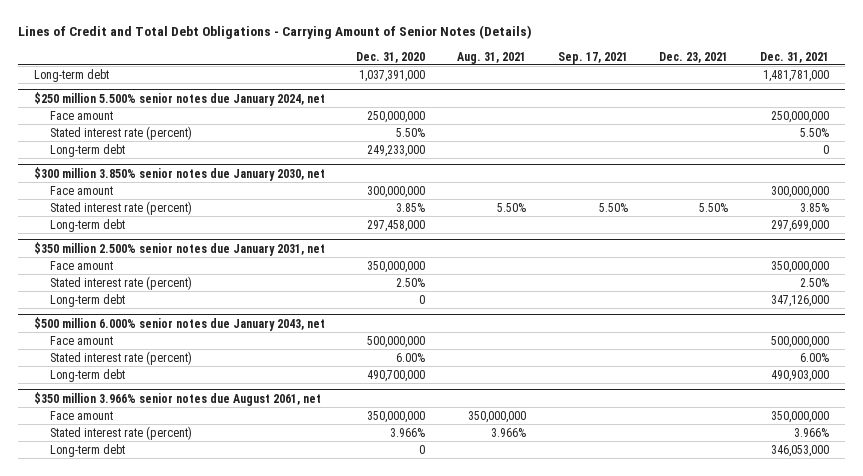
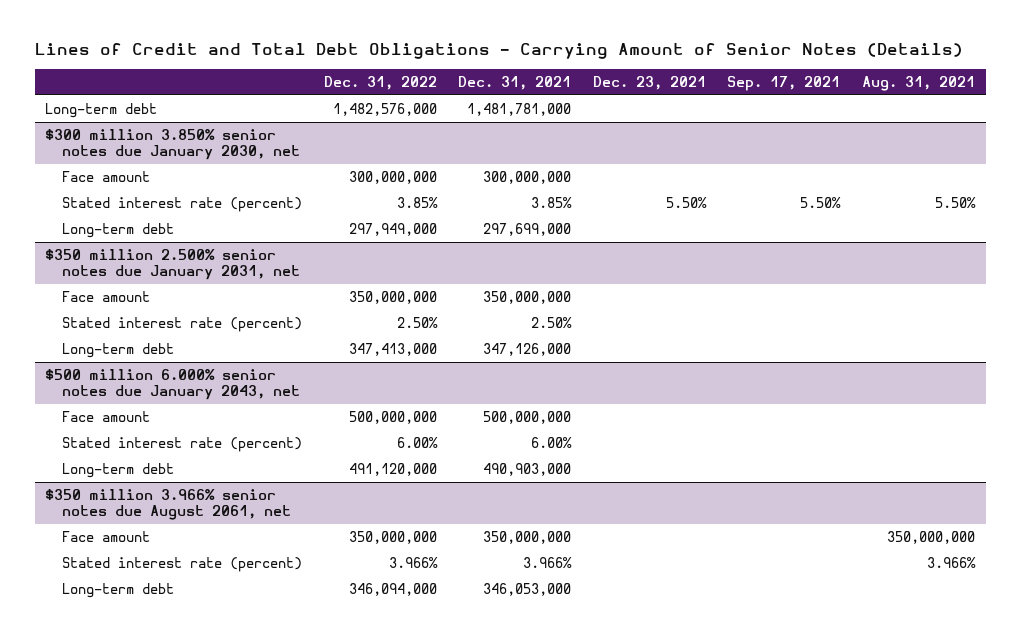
[356,51,426,63] Dec. 31, 2020 -> none
none -> [323,75,437,90] Dec. 31, 2022
[33,91,325,106] $250 million 5.500% senior notes due January 2024, net -> none
[50,110,114,120] Face amount -> none
[50,125,193,140] Stated interest rate (percent) -> none
[50,143,126,157] Long-term debt -> none

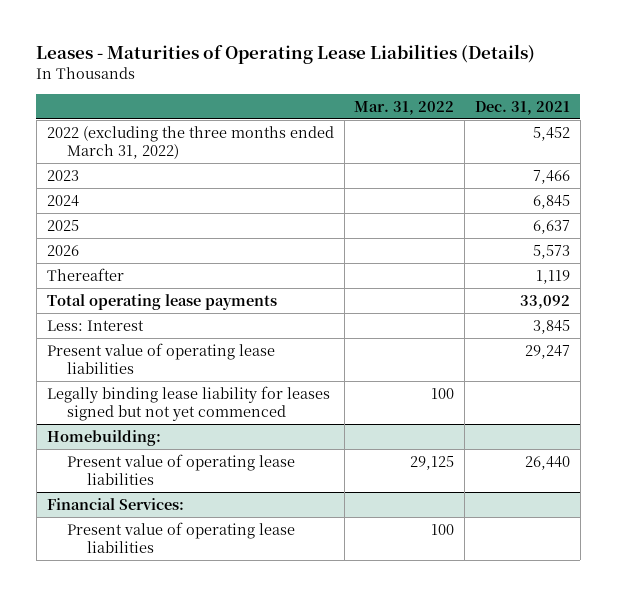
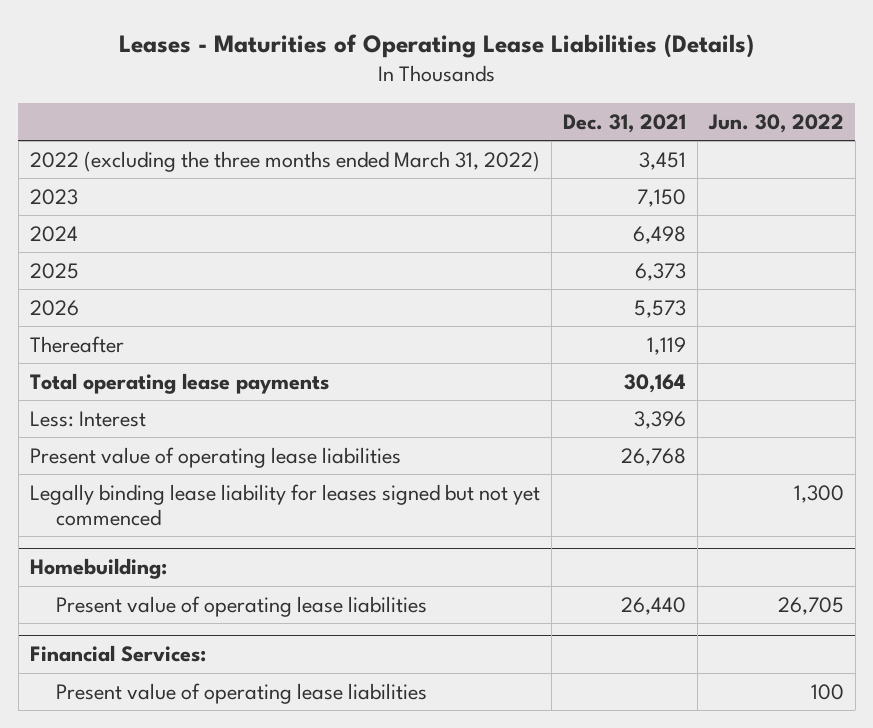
[354,100,455,115] Mar. 31, 2022 -> none
none -> [707,113,844,133] Jun. 30, 2022
[533,126,571,141] 5,452 -> [638,151,686,170] 3,451
[533,169,571,184] 7,466 -> [636,188,686,207] 7,150
[533,194,571,209] 6,845 -> [632,225,686,244] 6,498
[533,219,571,234] 6,637 -> [634,262,686,281] 6,373
[520,294,571,309] 33,092 -> [623,373,686,393] 30,164
[533,319,571,334] 3,845 -> [633,410,686,429] 3,396
[525,344,571,359] 29,247 -> [620,447,686,466] 26,768

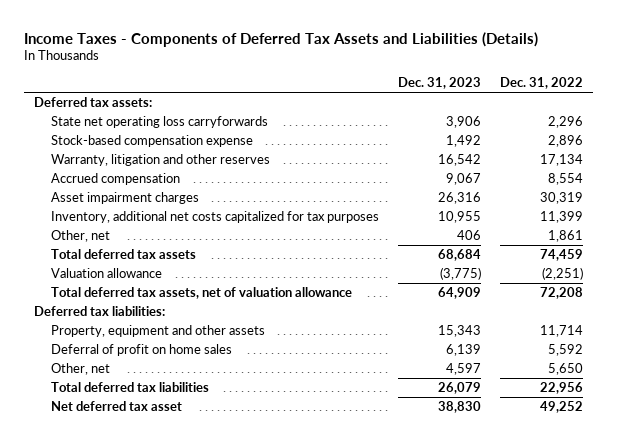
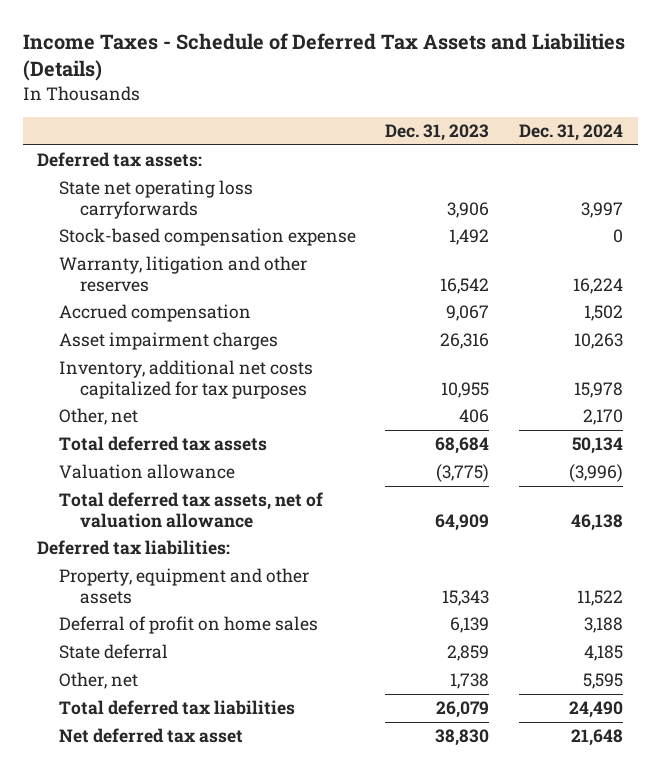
[24,31,539,47] Income Taxes - Components of Deferred Tax Assets and Liabilities (Details) -> [22,33,625,82] Income Taxes - Schedule of Deferred Tax Assets and Liabilities (Details)
[500,77,584,90] Dec. 31, 2022 -> none
none -> [519,124,624,142] Dec. 31, 2024
none -> [58,644,168,660] State deferral
[446,363,482,376] 4,597 -> [450,673,490,690] 1,738

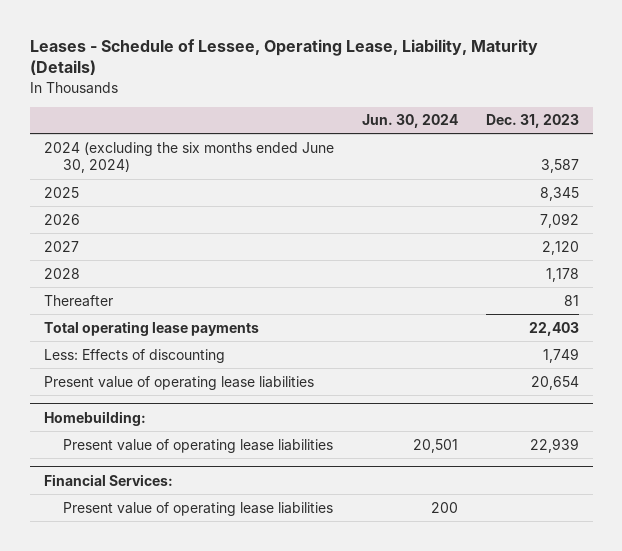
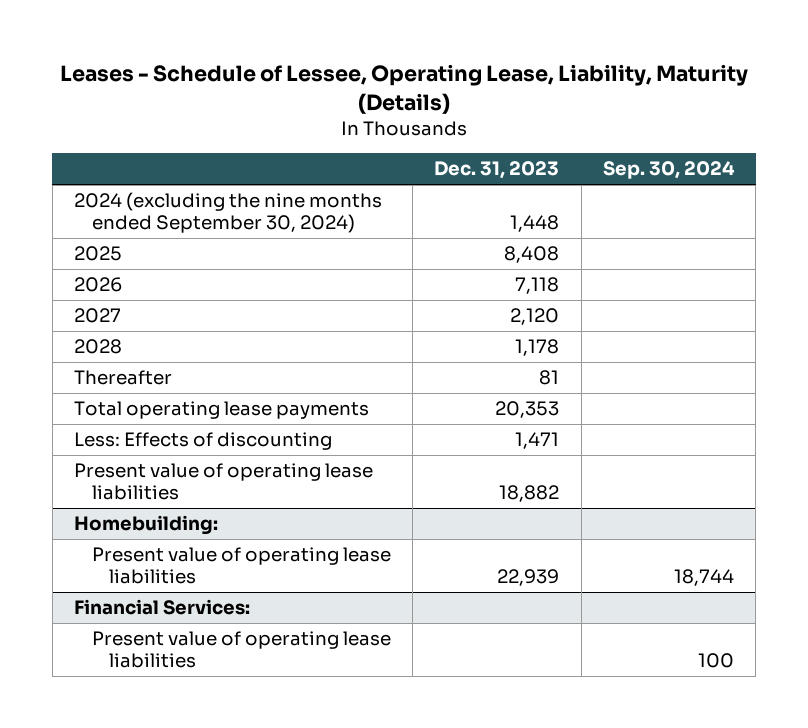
[361,114,458,129] Jun. 30, 2024 -> none
none -> [603,161,736,180] Sep. 30, 2024
[43,141,334,174] 2024 (excluding the six months ended June 30, 2024) -> [74,192,383,234] 2024 (excluding the nine months ended September 30, 2024)
[540,159,579,174] 3,587 -> [510,215,560,233] 1,448
[539,186,579,201] 8,345 -> [504,246,560,264] 8,408
[539,212,579,228] 7,092 -> [515,277,560,295] 7,118
[528,321,579,336] 22,403 -> [495,401,560,419] 20,353
[542,347,579,363] 1,749 -> [515,432,560,450] 1,471
[530,375,579,390] 20,654 -> [499,485,560,503] 18,882

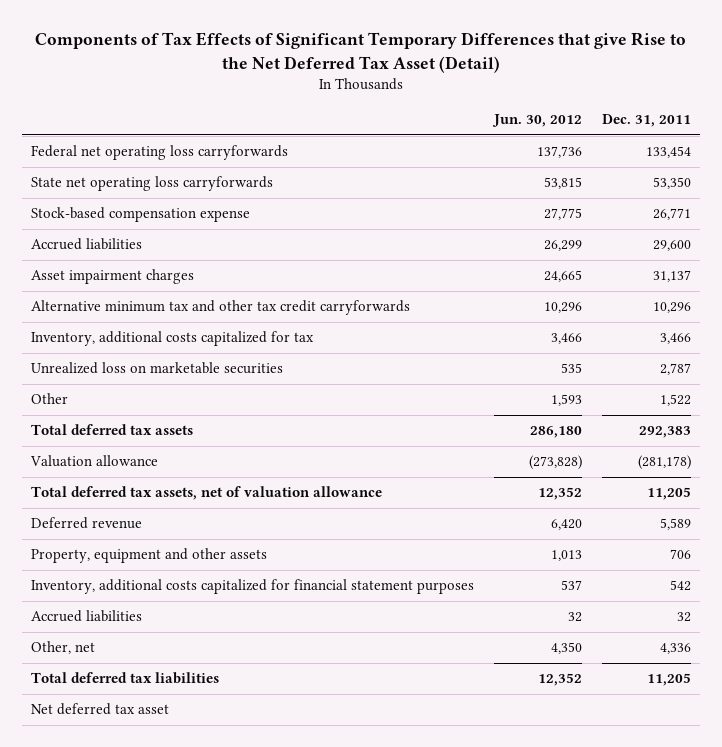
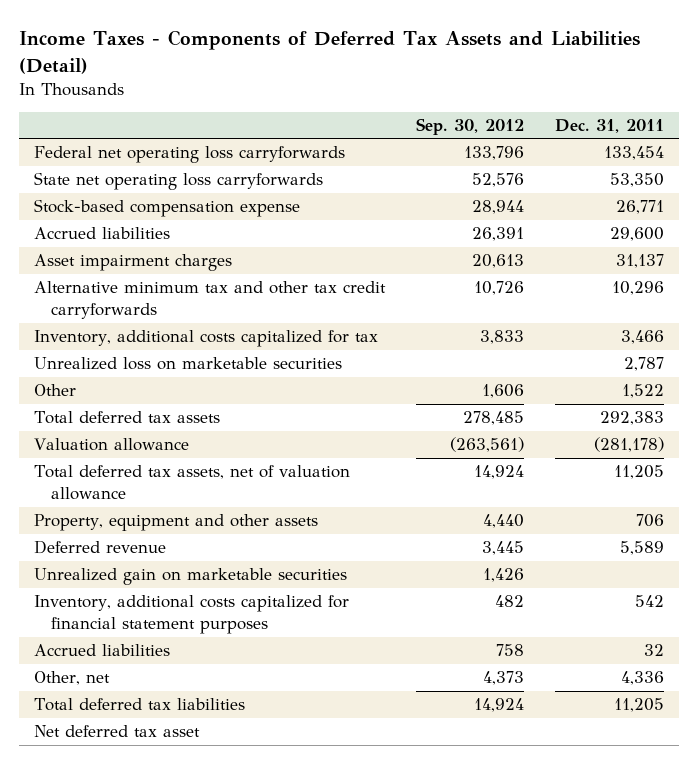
[35,32,687,73] Components of Tax Effects of Significant Temporary Differences that give Rise to the Net Deferred Tax Asset (Detail) -> [19,30,641,74] Income Taxes - Components of Deferred Tax Assets and Liabilities (Detail)
[492,114,583,128] Jun. 30, 2012 -> none
none -> [415,117,524,135] Sep. 30, 2012
[31,517,143,530] Deferred revenue -> [34,540,167,555] Deferred revenue
none -> [34,568,348,586] Unrealized gain on marketable securities

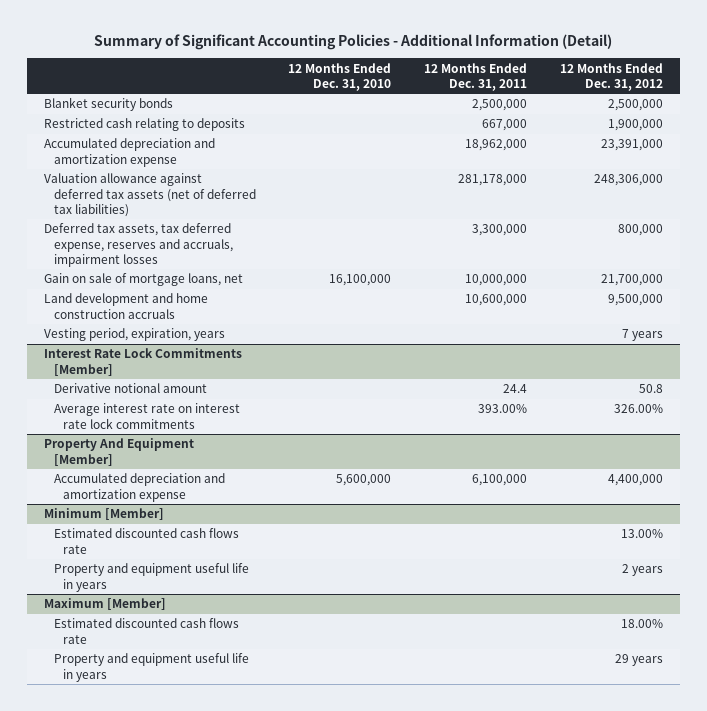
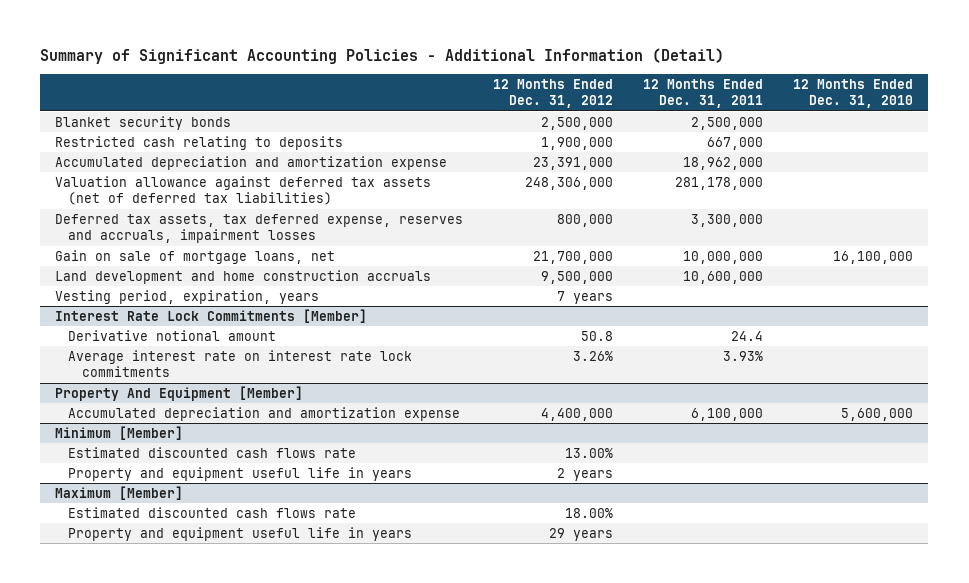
[478,404,528,414] 393.00% -> [723,350,764,361] 3.93%
[614,404,664,414] 326.00% -> [573,350,614,361] 3.26%

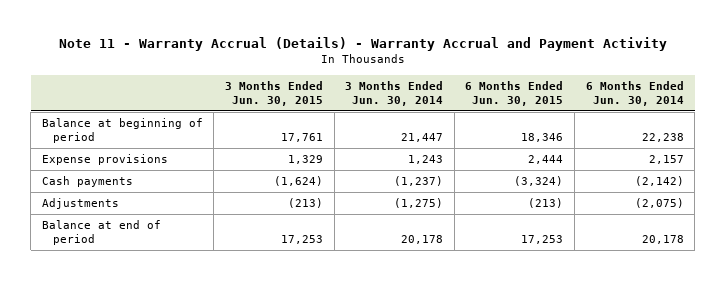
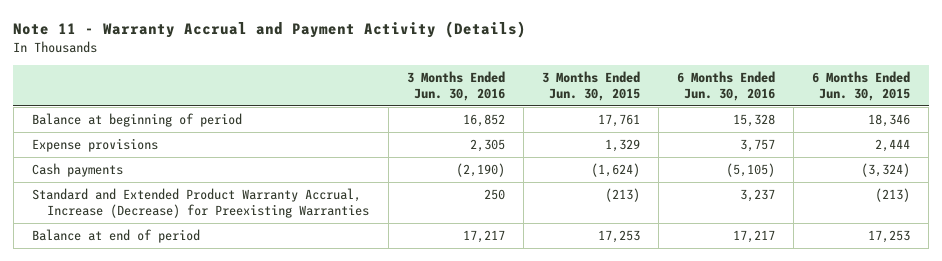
[58,37,667,52] Note 11 - Warranty Accrual (Details) - Warranty Accrual and Payment Activity -> [13,20,527,38] Note 11 - Warranty Accrual and Payment Activity (Details)
[345,80,444,107] 3 Months Ended Jun. 30, 2014 -> none
[585,80,684,107] 6 Months Ended Jun. 30, 2014 -> none
none -> [406,71,505,101] 3 Months Ended Jun. 30, 2016
none -> [676,71,775,101] 6 Months Ended Jun. 30, 2016
[41,198,119,210] Adjustments -> [31,188,370,218] Standard and Extended Product Warranty Accrual, Increase (Decrease) for Preexisting Warranties

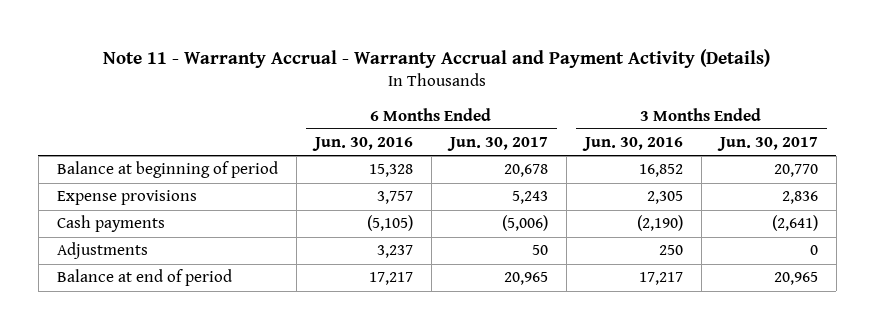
[13,20,527,38] Note 11 - Warranty Accrual and Payment Activity (Details) -> [103,48,771,68] Note 11 - Warranty Accrual - Warranty Accrual and Payment Activity (Details)
[541,71,640,101] 3 Months Ended Jun. 30, 2015 -> none
[811,71,910,101] 6 Months Ended Jun. 30, 2015 -> none
none -> [446,137,548,152] Jun. 30, 2017
none -> [716,137,818,152] Jun. 30, 2017
[31,188,370,218] Standard and Extended Product Warranty Accrual, Increase (Decrease) for Preexisting Warranties -> [56,242,148,260] Adjustments

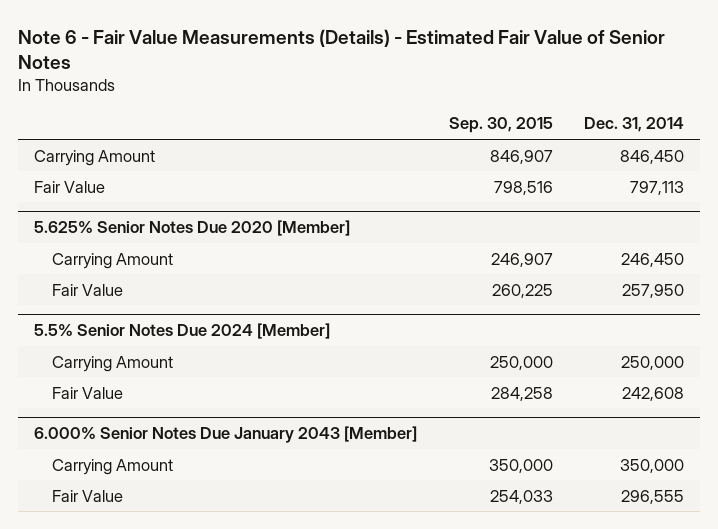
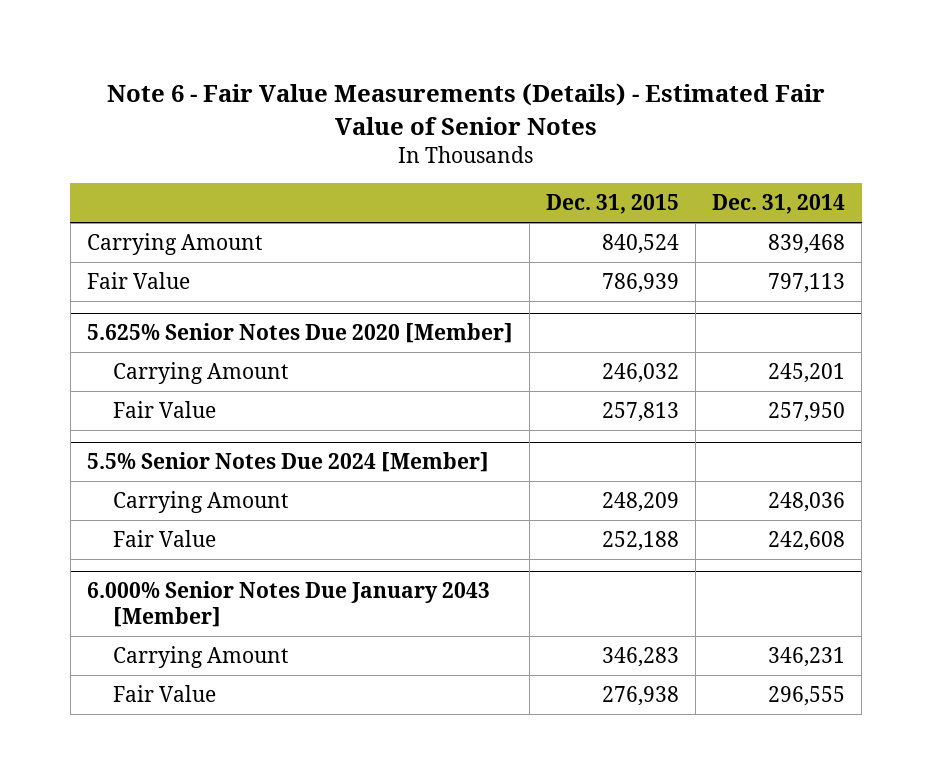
[448,117,553,134] Sep. 30, 2015 -> none
none -> [545,194,679,215] Dec. 31, 2015
[620,149,685,164] 846,450 -> [767,233,845,254] 839,468
[621,252,685,267] 246,450 -> [767,362,845,383] 245,201
[621,355,685,370] 250,000 -> [767,491,845,512] 248,036
[620,458,685,473] 350,000 -> [767,646,845,667] 346,231

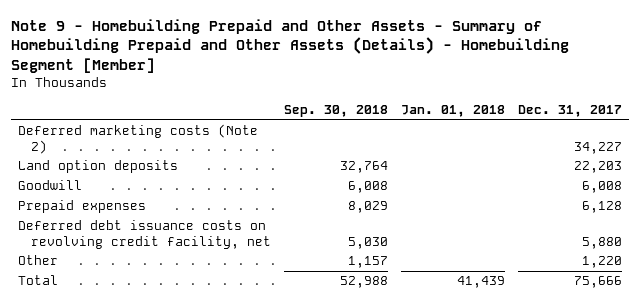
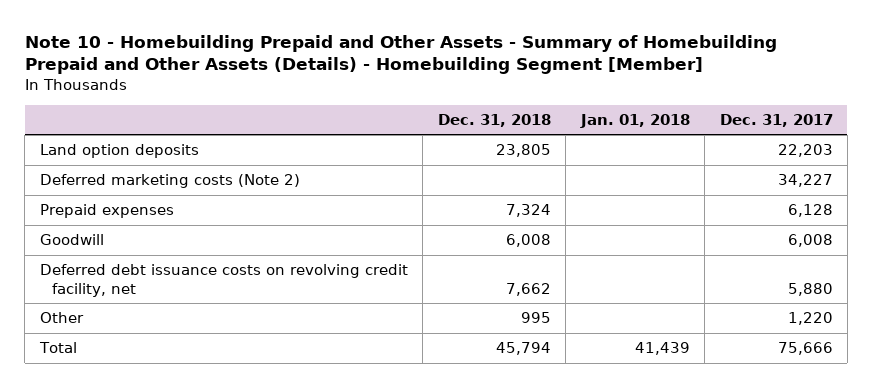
[11,18,570,73] Note 9 - Homebuilding Prepaid and Other Assets - Summary of Homebuilding Prepaid and Other Assets (Details) - Homebuilding Segment [Member] -> [24,34,777,75] Note 10 - Homebuilding Prepaid and Other Assets - Summary of Homebuilding Prepaid and Other Assets (Details) - Homebuilding Segment [Member]
[283,104,388,117] Sep. 30, 2018 -> none
none -> [437,113,551,127] Dec. 31, 2018
[17,124,258,154] Deferred marketing costs (Note 2) -> [39,174,300,189] Deferred marketing costs (Note 2)
[17,180,82,191] Goodwill -> [39,234,104,246] Goodwill

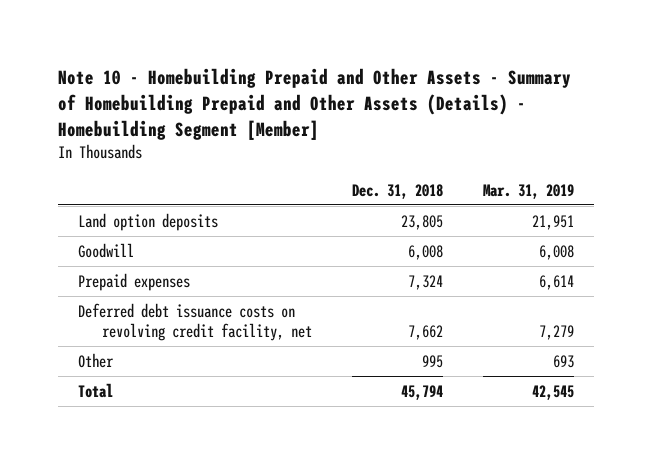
[579,113,690,128] Jan. 01, 2018 -> none
[719,113,833,127] Dec. 31, 2017 -> none
none -> [482,183,574,199] Mar. 31, 2019
[39,174,300,189] Deferred marketing costs (Note 2) -> none
[39,204,174,219] Prepaid expenses -> [78,272,191,291] Prepaid expenses

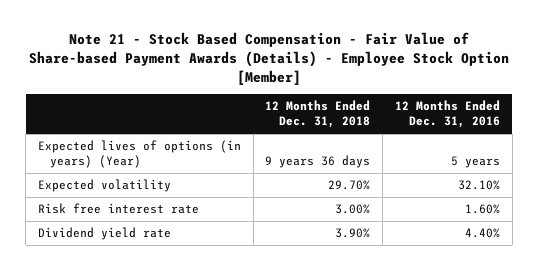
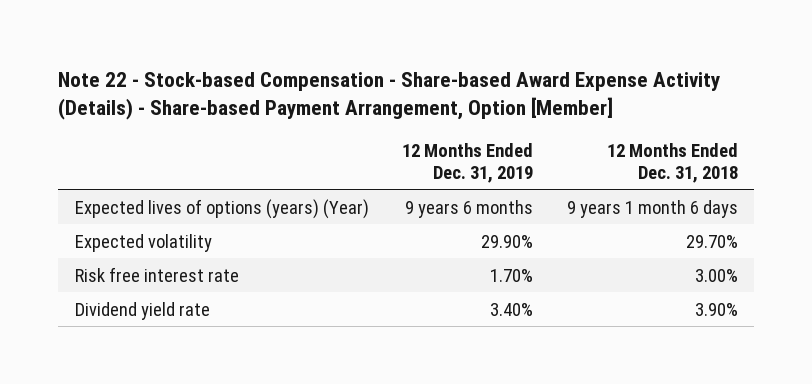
[28,32,509,85] Note 21 - Stock Based Compensation - Fair Value of Share-based Payment Awards (Details) - Employee Stock Option [Member] -> [58,71,721,121] Note 22 - Stock-based Compensation - Share-based Award Expense Activity (Details) - Share-based Payment Arrangement, Option [Member]
[395,100,501,129] 12 Months Ended Dec. 31, 2016 -> none
none -> [402,142,534,183] 12 Months Ended Dec. 31, 2019
[37,140,241,169] Expected lives of options (in years) (Year) -> [74,198,369,219] Expected lives of options (years) (Year)
[265,155,371,169] 9 years 36 days -> [566,199,738,218] 9 years 1 month 6 days

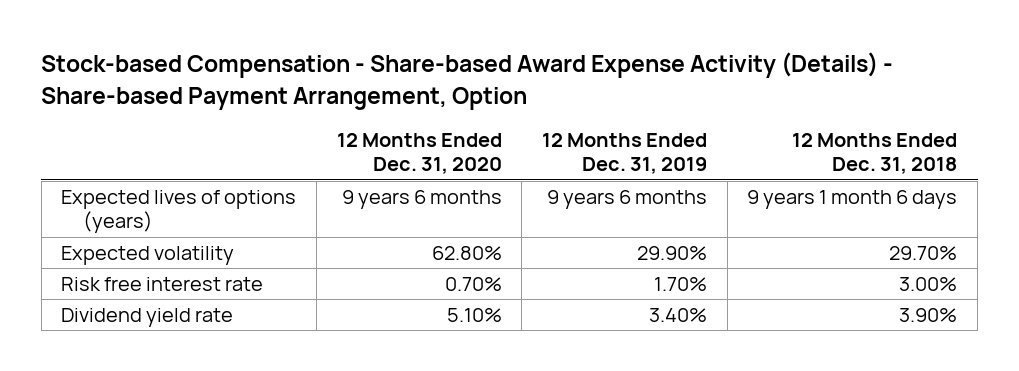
[58,71,721,121] Note 22 - Stock-based Compensation - Share-based Award Expense Activity (Details) - Share-based Payment Arrangement, Option [Member] -> [41,52,894,110] Stock-based Compensation - Share-based Award Expense Activity (Details) - Share-based Payment Arrangement, Option
none -> [336,132,502,175] 12 Months Ended Dec. 31, 2020
[74,198,369,219] Expected lives of options (years) (Year) -> [61,189,297,234] Expected lives of options (years)

